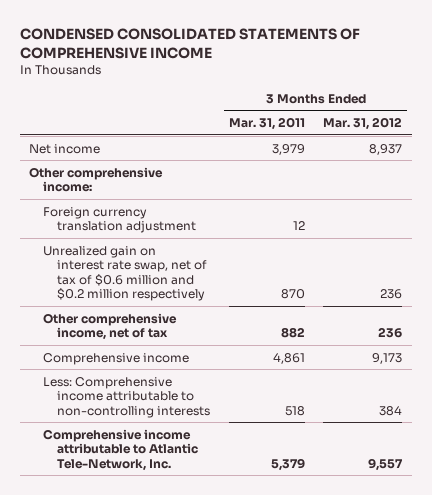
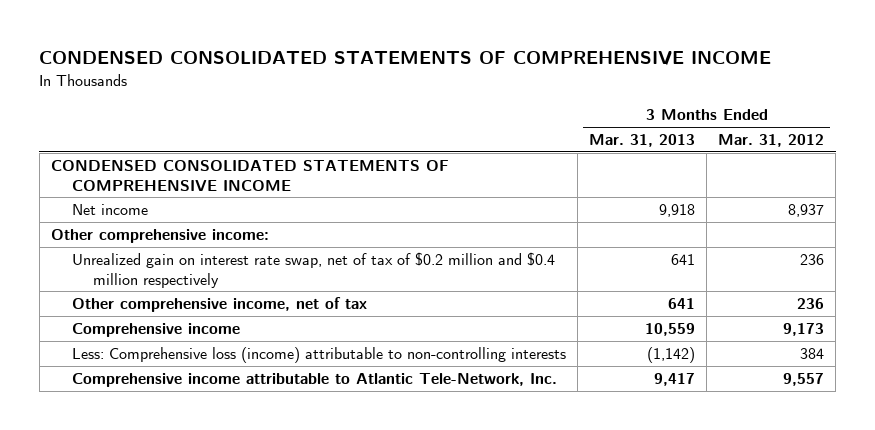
[228,117,305,131] Mar. 31, 2011 -> none
none -> [589,134,696,148] Mar. 31, 2013
none -> [50,160,449,191] CONDENSED CONSOLIDATED STATEMENTS OF COMPREHENSIVE INCOME
[43,206,197,234] Foreign currency translation adjustment -> none
[43,245,208,302] Unrealized gain on interest rate swap, net of tax of $0.6 million and $0.2 million respectively -> [72,252,556,288] Unrealized gain on interest rate swap, net of tax of $0.2 million and $0.4 million respectively
[43,376,211,418] Less: Comprehensive income attributable to non-controlling interests -> [72,347,567,364] Less: Comprehensive loss (income) attributable to non-controlling interests

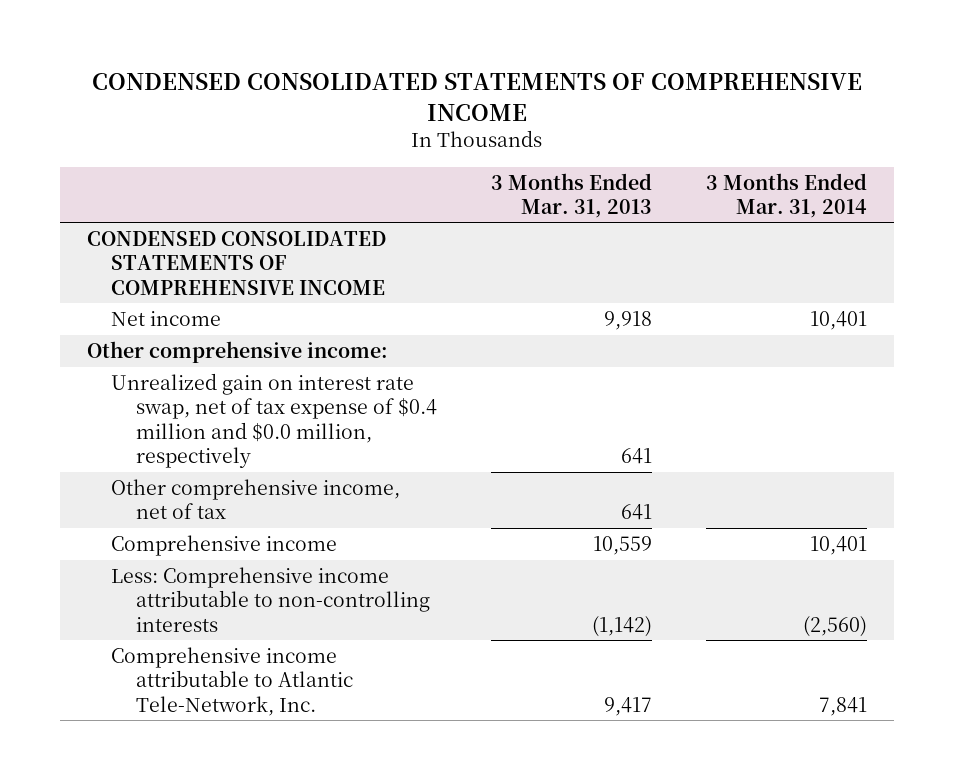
[718,134,825,148] Mar. 31, 2012 -> none
none -> [706,172,868,218] 3 Months Ended Mar. 31, 2014
[72,252,556,288] Unrealized gain on interest rate swap, net of tax of $0.2 million and $0.4 million respectively -> [111,372,438,468] Unrealized gain on interest rate swap, net of tax expense of $0.4 million and $0.0 million, respectively
[72,347,567,364] Less: Comprehensive loss (income) attributable to non-controlling interests -> [111,566,431,632] Less: Comprehensive income attributable to non-controlling interests

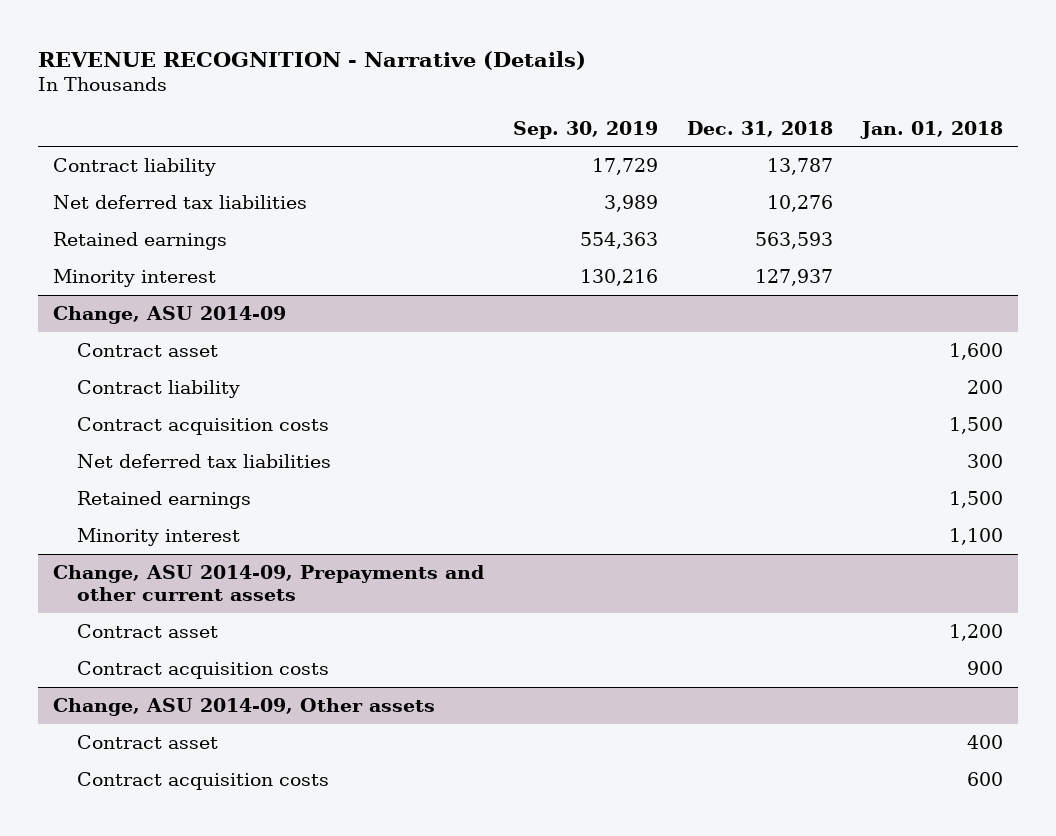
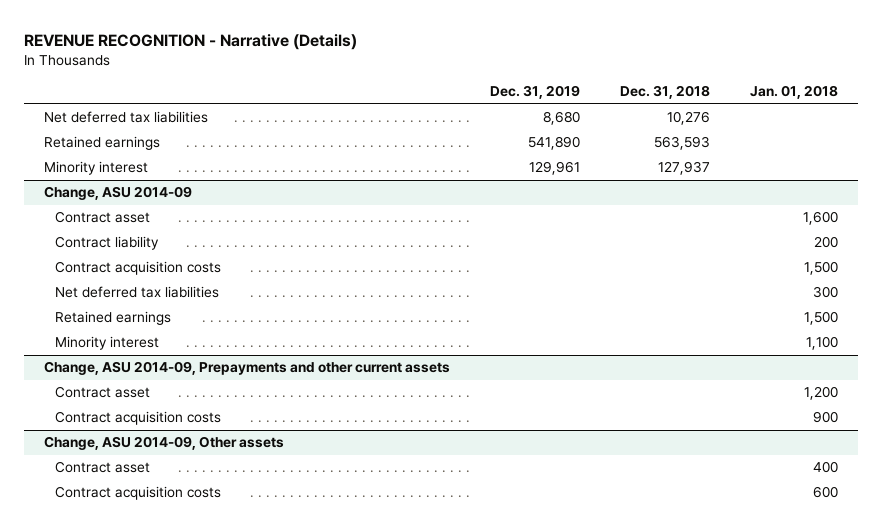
[512,120,658,139] Sep. 30, 2019 -> none
none -> [489,85,580,100] Dec. 31, 2019
[52,158,216,177] Contract liability -> none

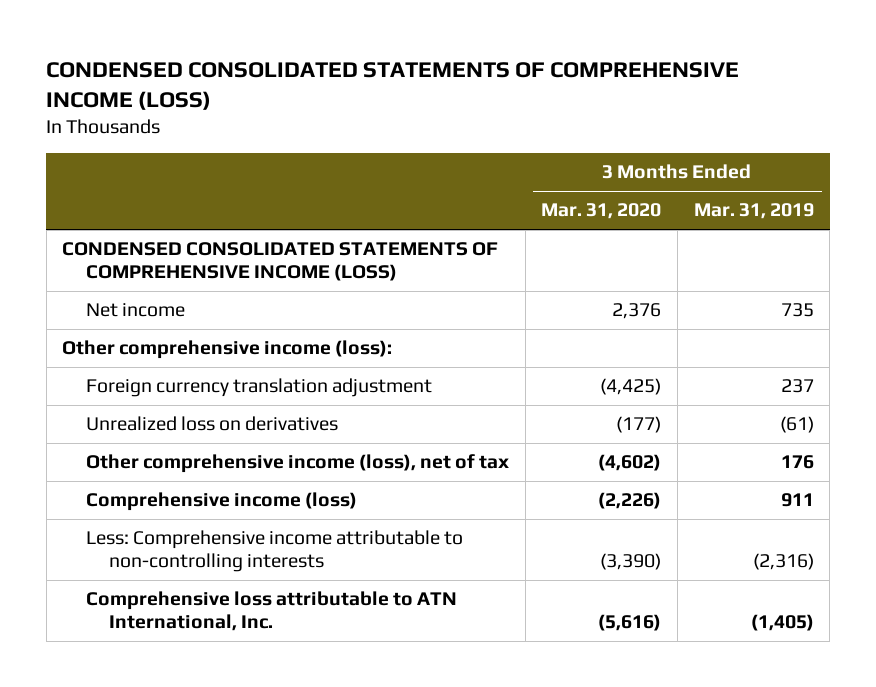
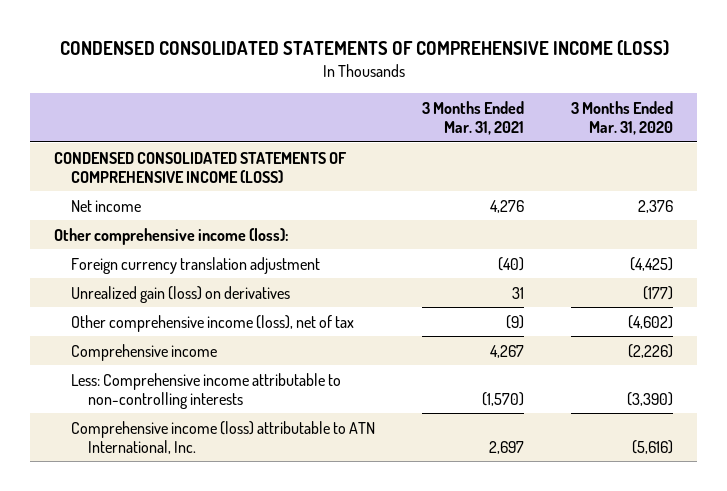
[693,203,814,220] Mar. 31, 2019 -> none
none -> [422,101,525,136] 3 Months Ended Mar. 31, 2021
[85,416,338,432] Unrealized loss on derivatives -> [70,285,290,303] Unrealized gain (loss) on derivatives
[85,492,357,512] Comprehensive income (loss) -> [70,343,217,361] Comprehensive income
[85,591,457,631] Comprehensive loss attributable to ATN International, Inc. -> [70,420,375,454] Comprehensive income (loss) attributable to ATN International, Inc.

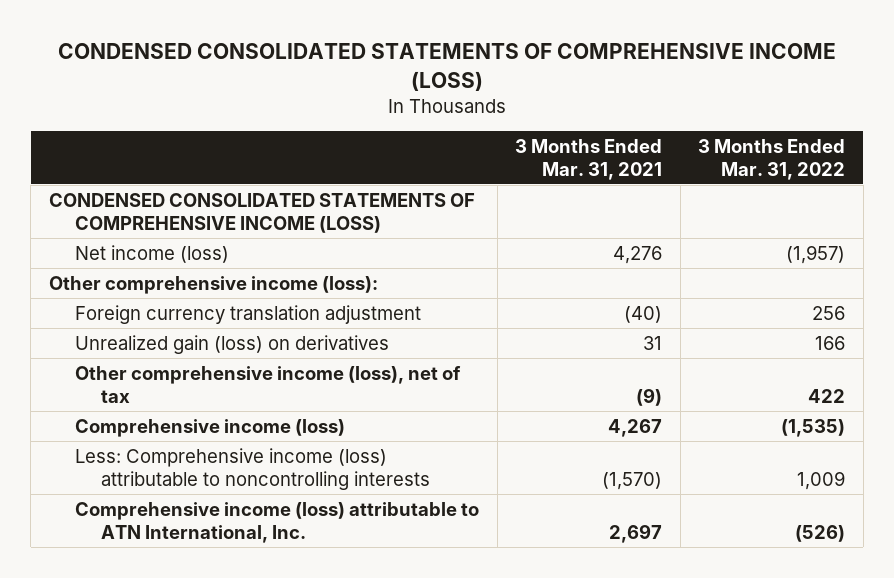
[571,101,674,136] 3 Months Ended Mar. 31, 2020 -> none
none -> [698,138,846,180] 3 Months Ended Mar. 31, 2022
[70,199,141,212] Net income -> [75,244,230,263] Net income (loss)
[70,343,217,361] Comprehensive income -> [75,418,346,437] Comprehensive income (loss)
[70,372,341,409] Less: Comprehensive income attributable to non-controlling interests -> [75,447,431,490] Less: Comprehensive income (loss) attributable to noncontrolling interests

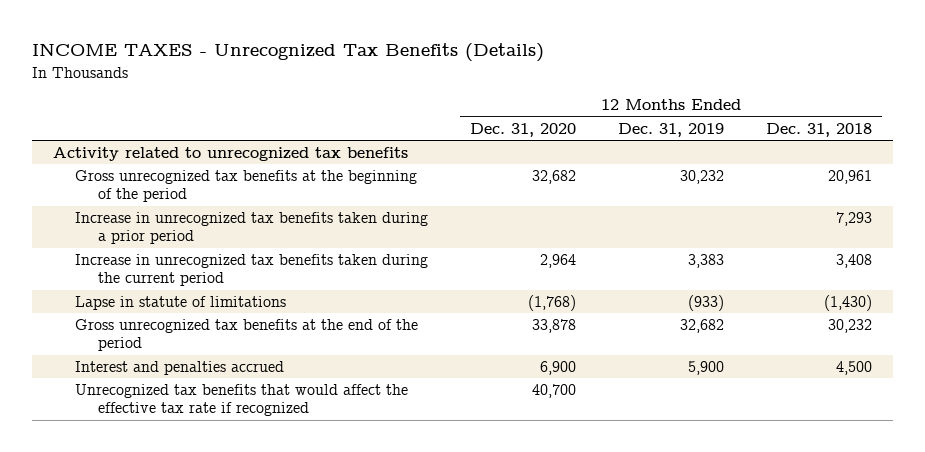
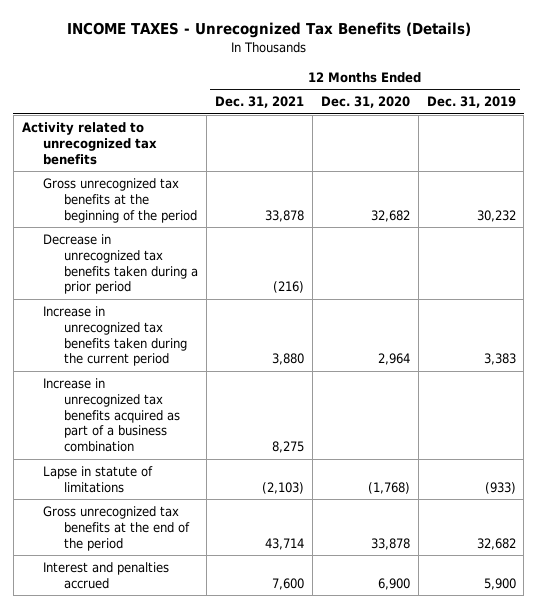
[765,122,872,137] Dec. 31, 2018 -> none
none -> [214,96,304,109] Dec. 31, 2021
[75,212,429,245] Increase in unrecognized tax benefits taken during a prior period -> [42,234,198,295] Decrease in unrecognized tax benefits taken during a prior period
none -> [42,378,180,453] Increase in unrecognized tax benefits acquired as part of a business combination
[75,384,409,417] Unrecognized tax benefits that would affect the effective tax rate if recognized -> none

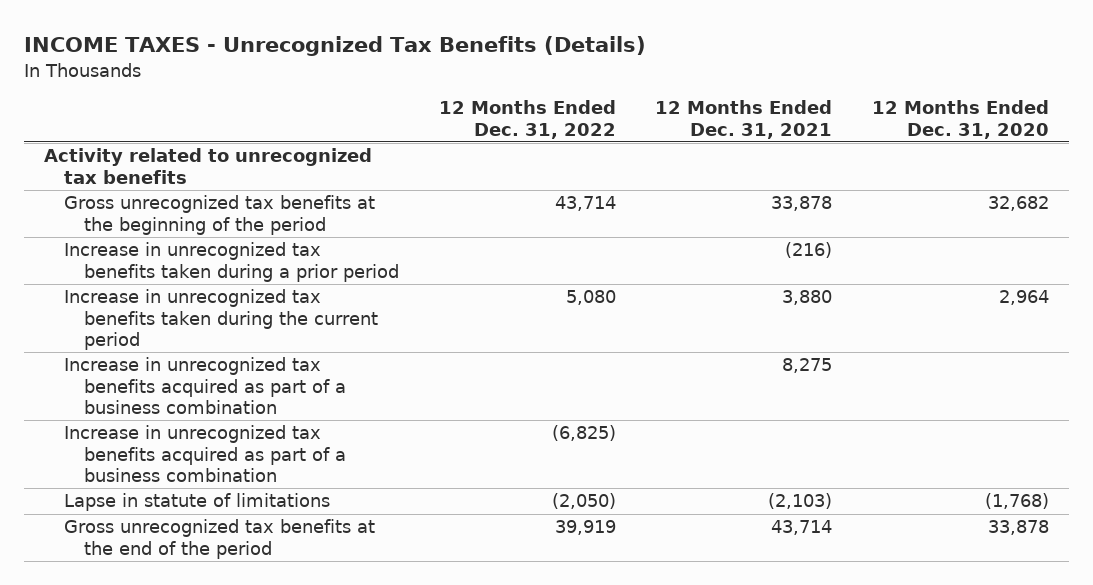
[426,96,516,109] Dec. 31, 2019 -> none
none -> [438,100,616,139] 12 Months Ended Dec. 31, 2022
[42,234,198,295] Decrease in unrecognized tax benefits taken during a prior period -> [63,242,400,282] Increase in unrecognized tax benefits taken during a prior period
none -> [63,425,347,482] Increase in unrecognized tax benefits acquired as part of a business combination
[42,562,169,589] Interest and penalties accrued -> none

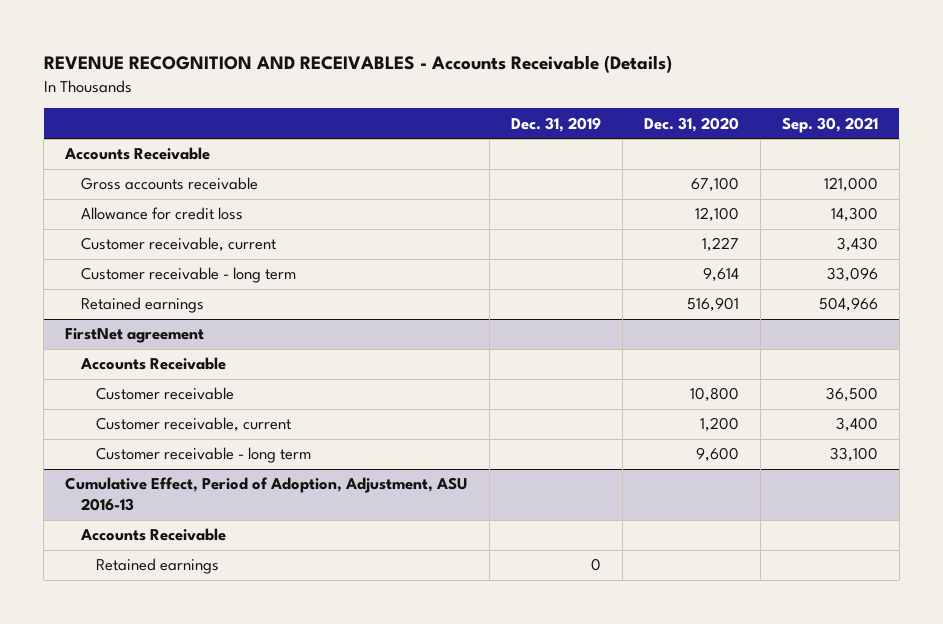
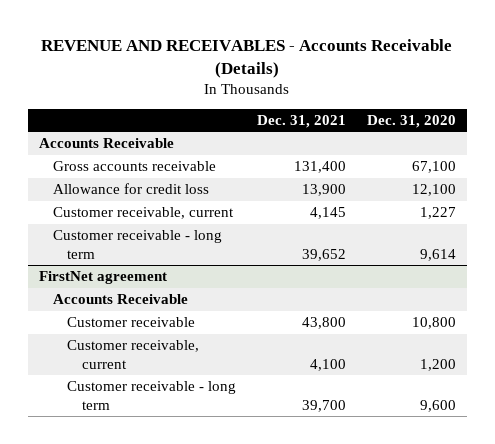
[43,55,672,74] REVENUE RECOGNITION AND RECEIVABLES - Accounts Receivable (Details) -> [41,38,453,78] REVENUE AND RECEIVABLES - Accounts Receivable (Details)
[511,116,602,132] Dec. 31, 2019 -> none
[781,116,878,133] Sep. 30, 2021 -> none
none -> [257,114,347,128] Dec. 31, 2021
[80,297,204,314] Retained earnings -> none
[65,477,469,512] Cumulative Effect, Period of Adoption, Adjustment, ASU 2016-13 -> none
[79,528,226,542] Accounts Receivable -> none
[96,558,220,575] Retained earnings -> none

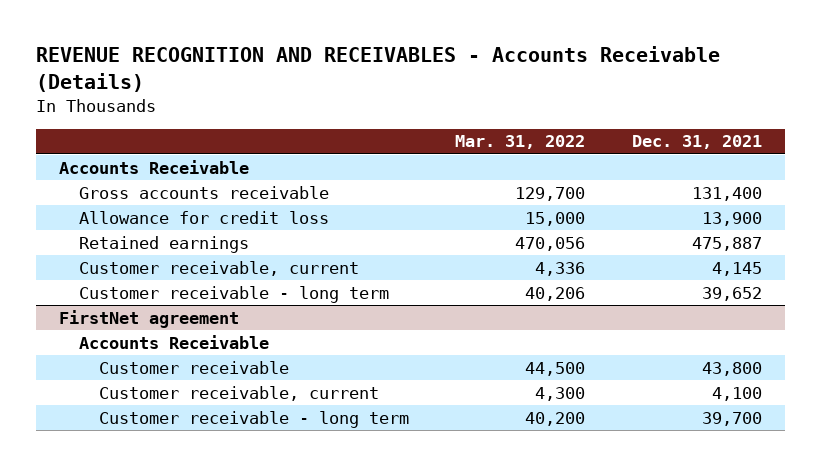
[41,38,453,78] REVENUE AND RECEIVABLES - Accounts Receivable (Details) -> [36,46,721,92] REVENUE RECOGNITION AND RECEIVABLES - Accounts Receivable (Details)
[367,114,457,128] Dec. 31, 2020 -> none
none -> [455,135,586,150] Mar. 31, 2022
none -> [79,235,250,253] Retained earnings

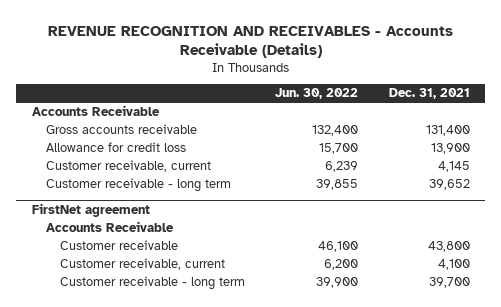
[455,135,586,150] Mar. 31, 2022 -> none
none -> [275,88,359,100] Jun. 30, 2022
[79,235,250,253] Retained earnings -> none

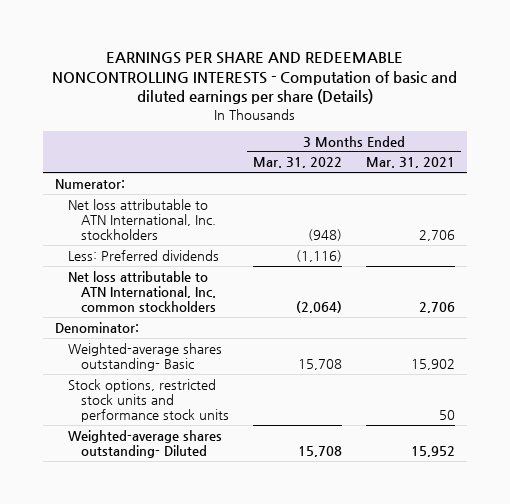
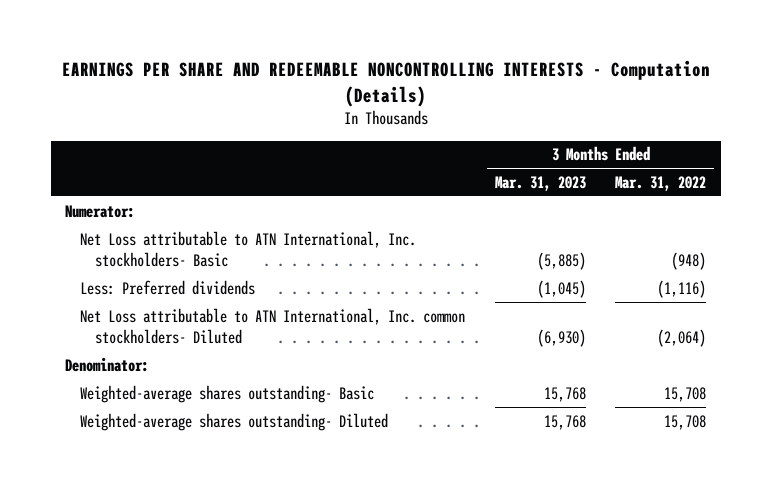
[51,52,457,105] EARNINGS PER SHARE AND REDEEMABLE NONCONTROLLING INTERESTS - Computation of basic and diluted earnings per share (Details) -> [61,60,710,107] EARNINGS PER SHARE AND REDEEMABLE NONCONTROLLING INTERESTS - Computation (Details)
[365,157,455,169] Mar. 31, 2021 -> none
none -> [494,175,586,191] Mar. 31, 2023
[67,198,216,240] Net loss attributable to ATN International, Inc. stockholders -> [80,230,417,267] Net Loss attributable to ATN International, Inc. stockholders- Basic
[67,270,216,312] Net loss attributable to ATN International, Inc. common stockholders -> [80,307,466,344] Net Loss attributable to ATN International, Inc. common stockholders- Diluted
[67,378,229,422] Stock options, restricted stock units and performance stock units -> none

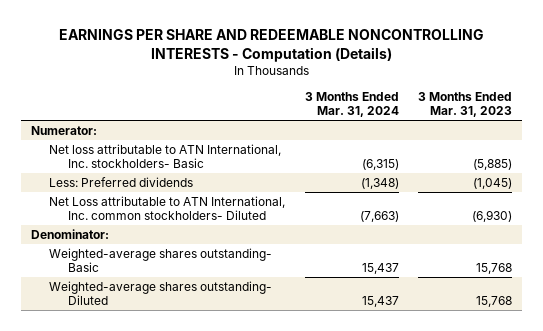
[615,175,707,191] Mar. 31, 2022 -> none
none -> [304,91,399,118] 3 Months Ended Mar. 31, 2024
[80,230,417,267] Net Loss attributable to ATN International, Inc. stockholders- Basic -> [49,143,282,169] Net loss attributable to ATN International, Inc. stockholders- Basic

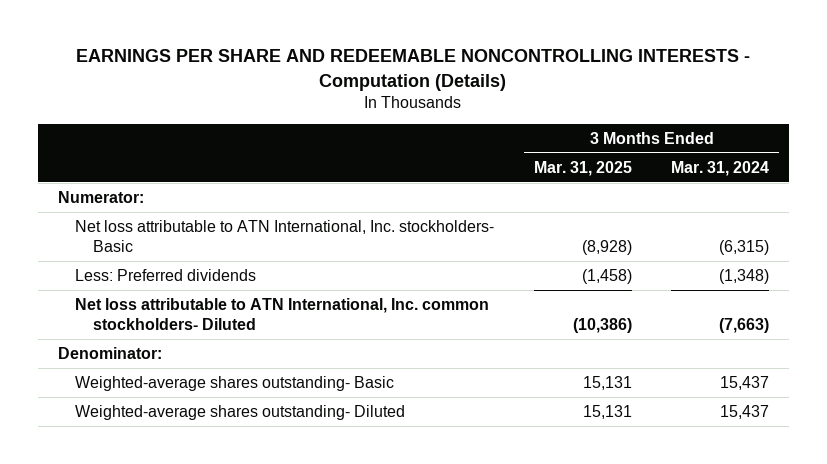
[418,91,513,118] 3 Months Ended Mar. 31, 2023 -> none
none -> [533,160,632,176] Mar. 31, 2025
[49,195,286,221] Net Loss attributable to ATN International, Inc. common stockholders- Diluted -> [75,297,490,330] Net loss attributable to ATN International, Inc. common stockholders- Diluted

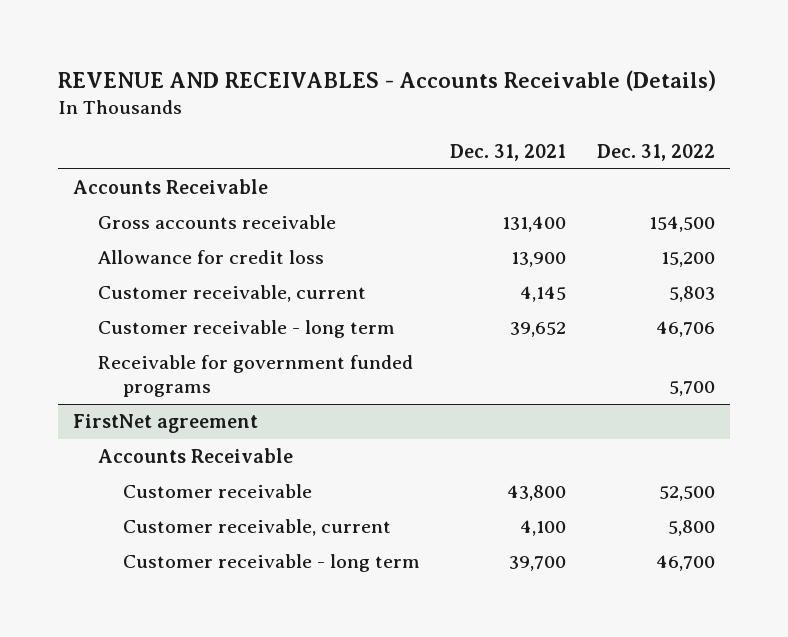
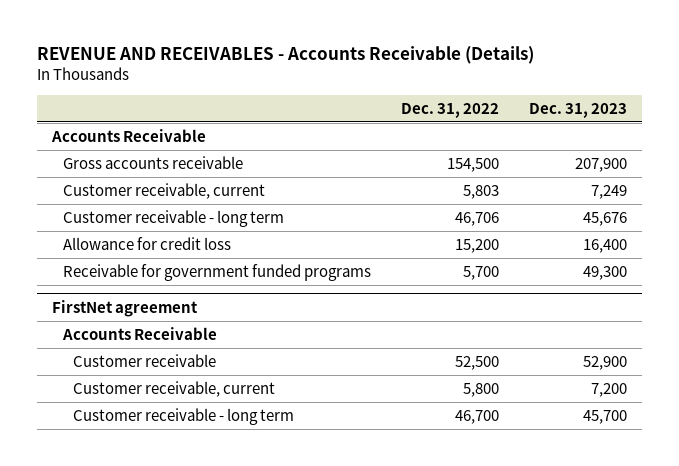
[450,143,567,161] Dec. 31, 2021 -> none
none -> [528,102,627,118] Dec. 31, 2023
[98,250,325,265] Allowance for credit loss -> [62,236,231,250] Allowance for credit loss

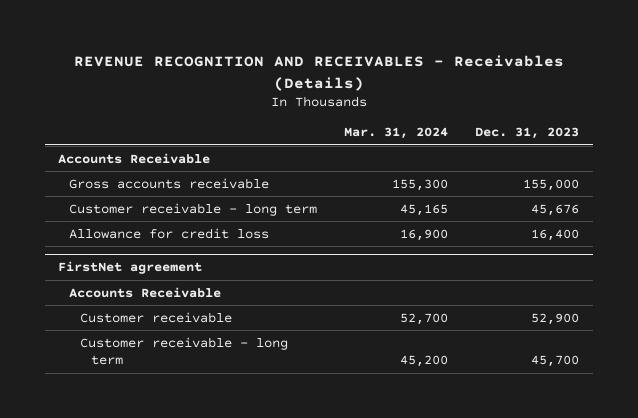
[36,45,534,64] REVENUE AND RECEIVABLES - Accounts Receivable (Details) -> [73,55,564,91] REVENUE RECOGNITION AND RECEIVABLES - Receivables (Details)
[400,102,499,118] Dec. 31, 2022 -> none
none -> [344,127,449,140] Mar. 31, 2024
[62,182,265,199] Customer receivable, current -> none
[574,157,627,172] 207,900 -> [523,178,580,191] 155,000
[62,263,371,281] Receivable for government funded programs -> none
[73,380,276,397] Customer receivable, current -> none

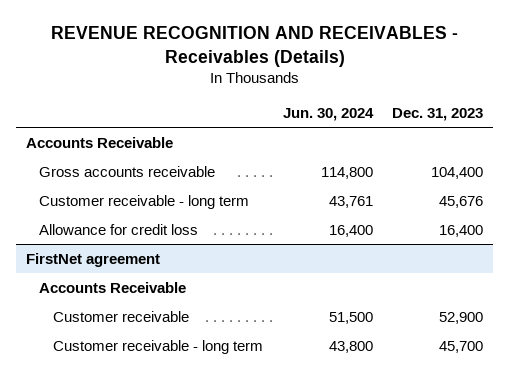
[344,127,449,140] Mar. 31, 2024 -> none
none -> [282,108,374,122] Jun. 30, 2024
[523,178,580,191] 155,000 -> [431,166,484,179] 104,400

